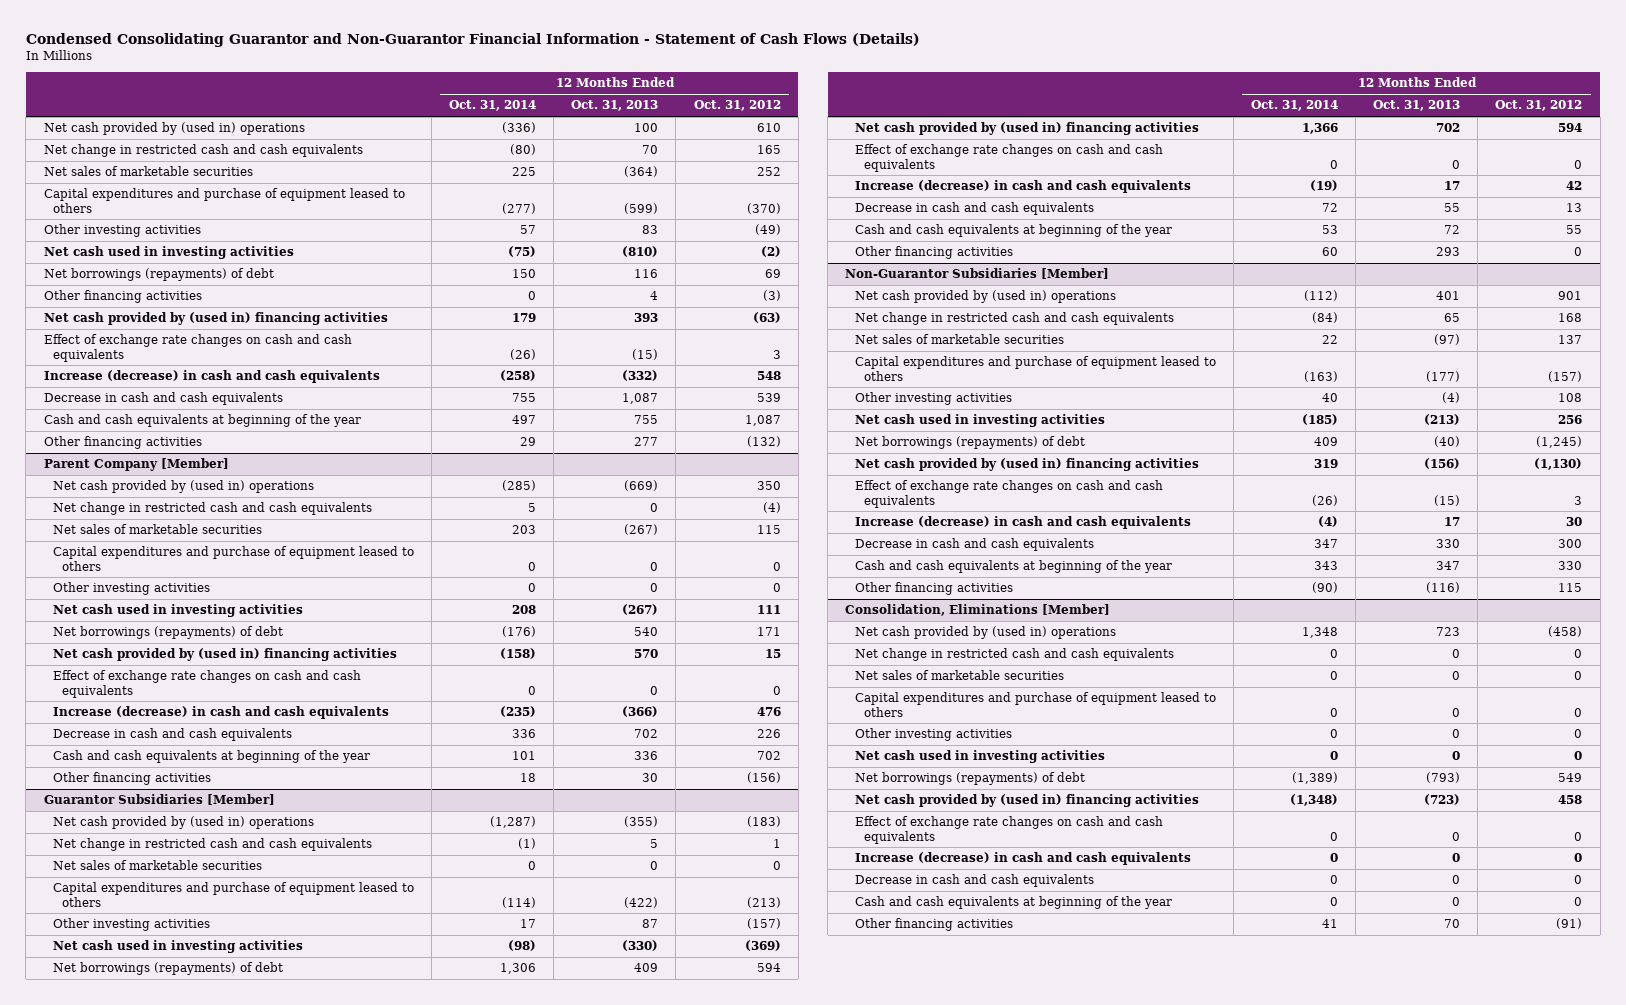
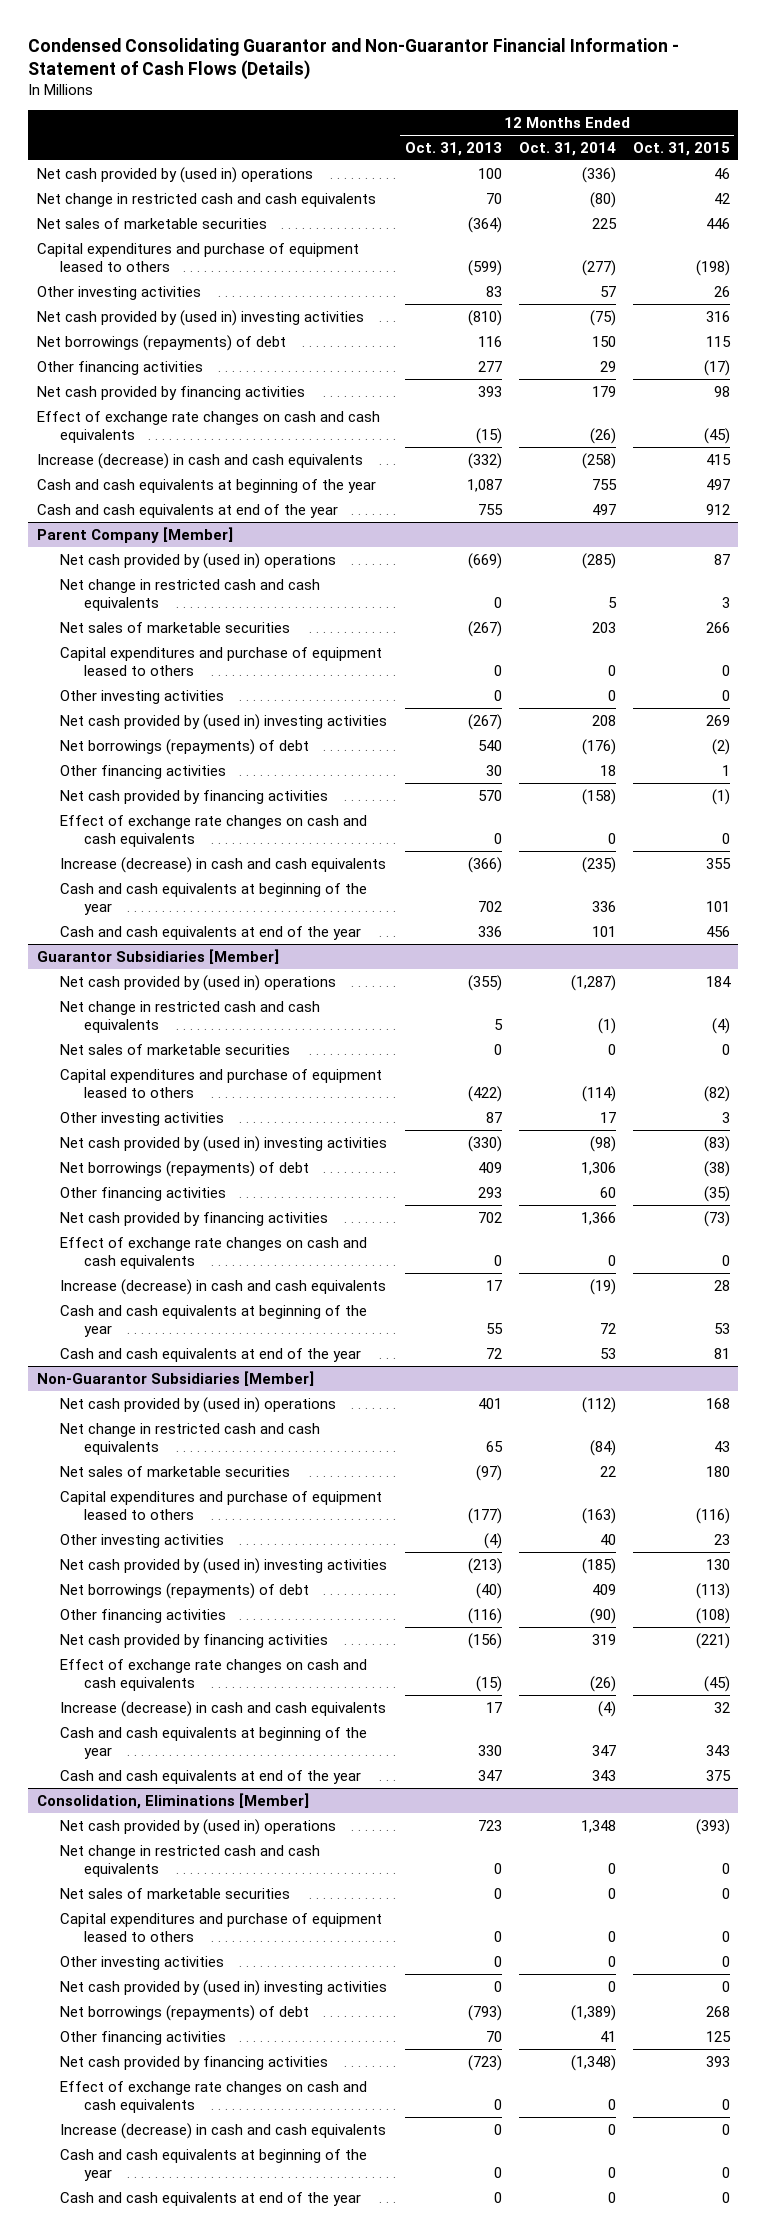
[693,100,781,112] Oct. 31, 2012 -> none
none -> [632,141,730,156] Oct. 31, 2015
[43,246,294,260] Net cash used in investing activities -> [36,309,364,326] Net cash provided by (used in) investing activities
[43,290,202,304] Other financing activities -> none
[43,436,202,450] Other financing activities -> [36,360,203,375] Other financing activities
[43,312,388,326] Net cash provided by (used in) financing activities -> [36,385,305,400] Net cash provided by financing activities
[43,392,283,406] Decrease in cash and cash equivalents -> [36,478,376,493] Cash and cash equivalents at beginning of the year
[43,414,361,428] Cash and cash equivalents at beginning of the year -> [36,503,338,518] Cash and cash equivalents at end of the year
[52,604,303,618] Net cash used in investing activities -> [60,713,388,730] Net cash provided by (used in) investing activities
[52,772,211,786] Other financing activities -> [60,764,227,779] Other financing activities
[52,648,397,662] Net cash provided by (used in) financing activities -> [60,789,329,804] Net cash provided by financing activities
[52,728,292,742] Decrease in cash and cash equivalents -> [60,882,368,915] Cash and cash equivalents at beginning of the year
[52,750,370,764] Cash and cash equivalents at beginning of the year -> [60,925,362,940] Cash and cash equivalents at end of the year
[52,940,303,954] Net cash used in investing activities -> [60,1135,388,1152] Net cash provided by (used in) investing activities
[854,246,1013,260] Other financing activities -> [60,1186,227,1201] Other financing activities
[854,122,1199,136] Net cash provided by (used in) financing activities -> [60,1211,329,1226] Net cash provided by financing activities
[854,202,1094,216] Decrease in cash and cash equivalents -> [60,1304,368,1337] Cash and cash equivalents at beginning of the year
[854,224,1172,238] Cash and cash equivalents at beginning of the year -> [60,1347,362,1362] Cash and cash equivalents at end of the year
[854,414,1105,428] Net cash used in investing activities -> [60,1557,388,1574] Net cash provided by (used in) investing activities
[854,582,1013,596] Other financing activities -> [60,1608,227,1623] Other financing activities
[854,458,1199,472] Net cash provided by (used in) financing activities -> [60,1633,329,1648] Net cash provided by financing activities
[854,538,1094,552] Decrease in cash and cash equivalents -> [60,1726,368,1759] Cash and cash equivalents at beginning of the year
[854,560,1172,574] Cash and cash equivalents at beginning of the year -> [60,1769,362,1784] Cash and cash equivalents at end of the year
[854,750,1105,764] Net cash used in investing activities -> [60,1979,388,1996] Net cash provided by (used in) investing activities
[854,918,1013,932] Other financing activities -> [60,2030,227,2045] Other financing activities
[854,794,1199,808] Net cash provided by (used in) financing activities -> [60,2055,329,2070] Net cash provided by financing activities
[854,874,1094,888] Decrease in cash and cash equivalents -> none
none -> [60,2191,362,2206] Cash and cash equivalents at end of the year

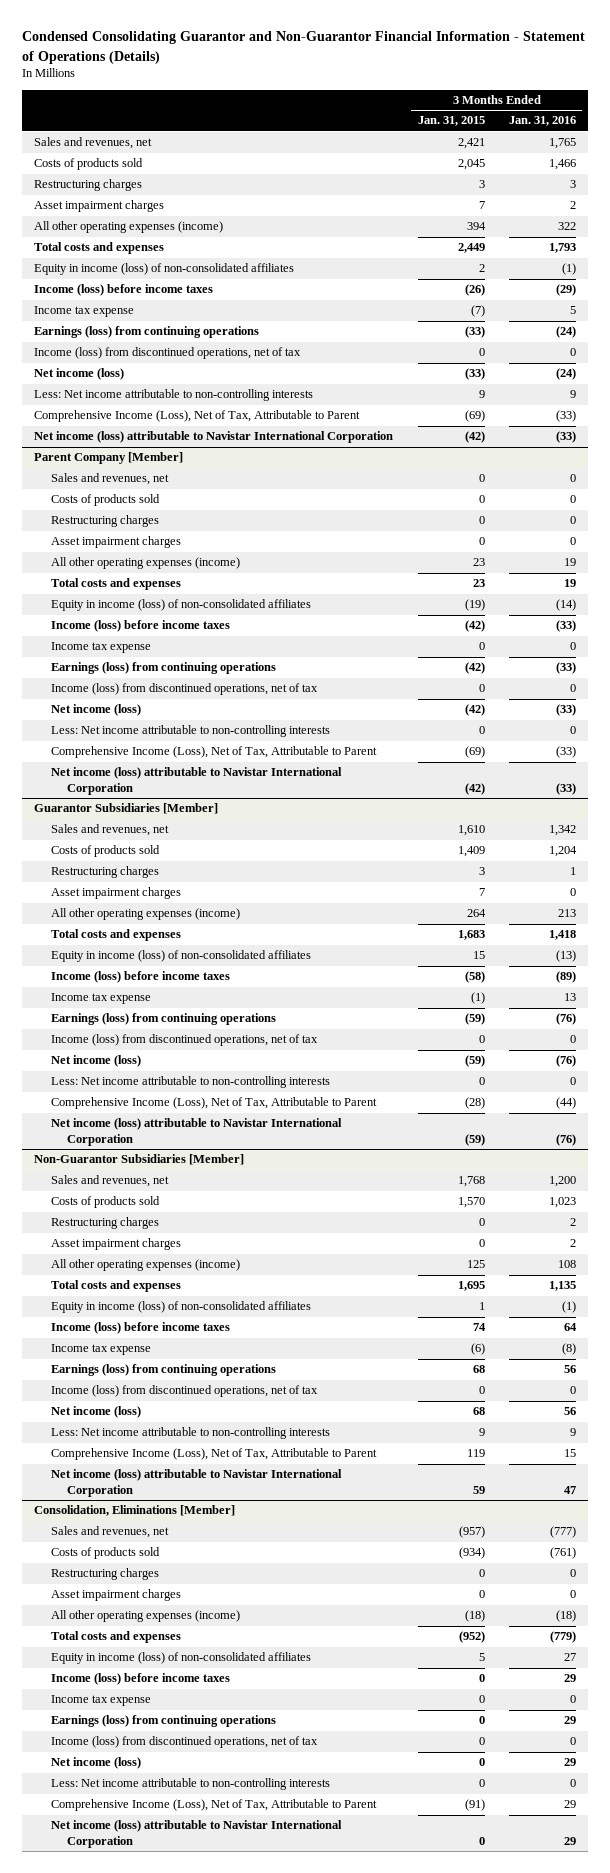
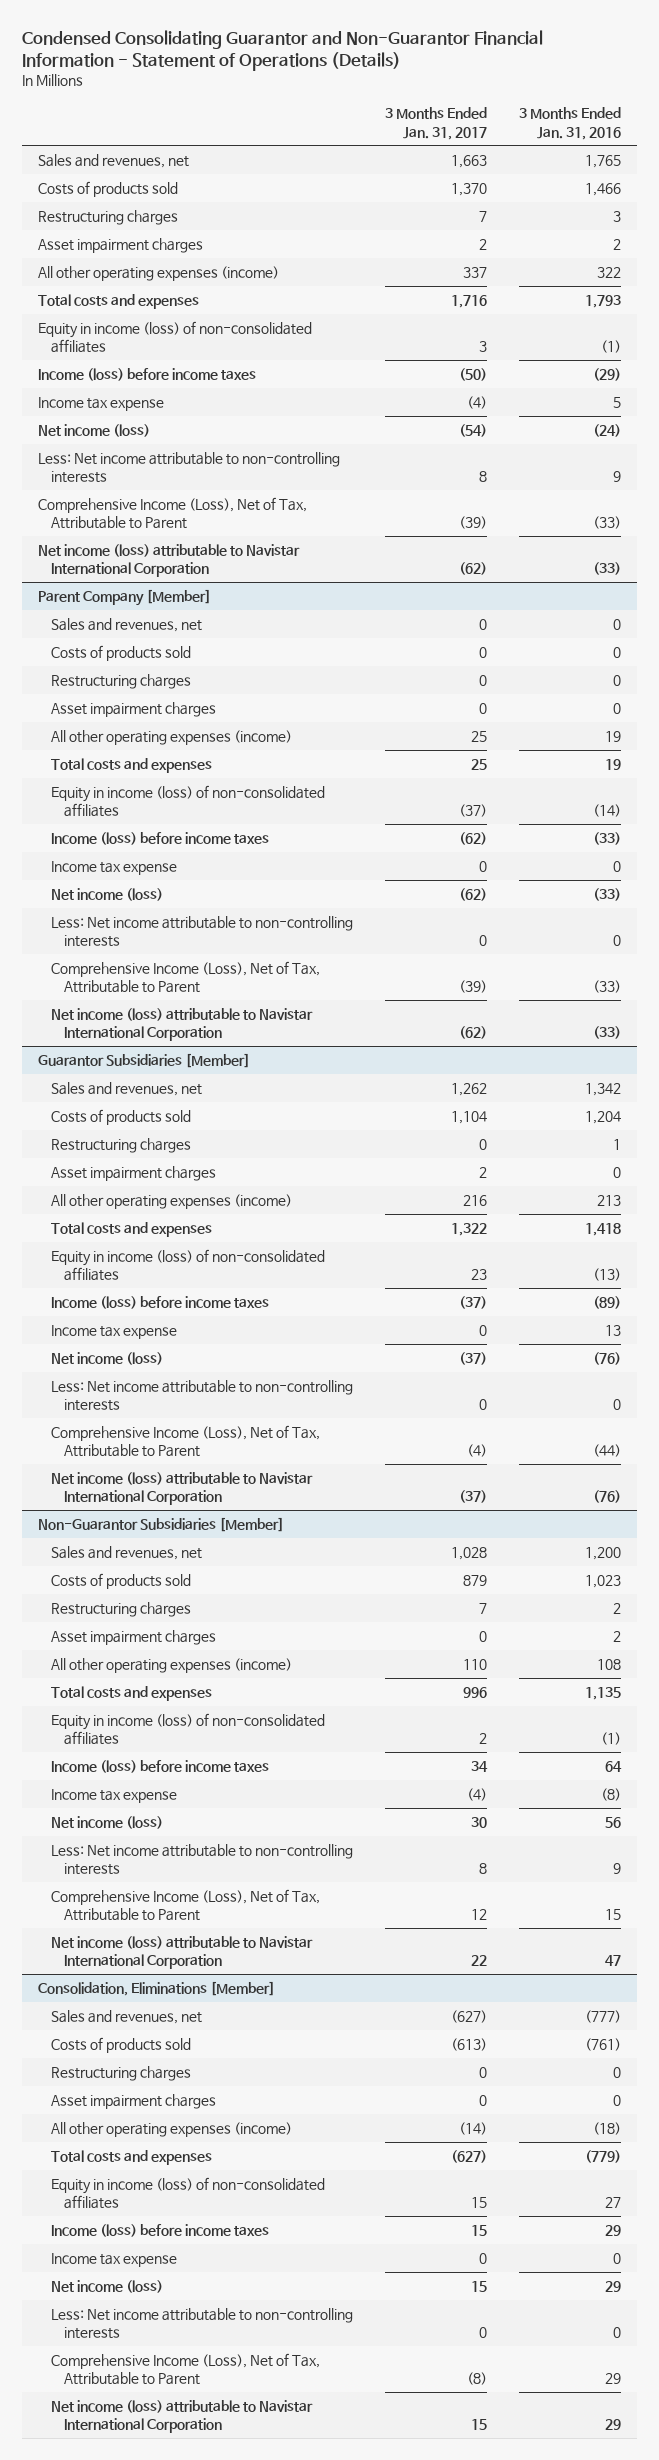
[417,116,485,127] Jan. 31, 2015 -> none
none -> [385,107,488,140] 3 Months Ended Jan. 31, 2017
[34,326,260,339] Earnings (loss) from continuing operations -> none
[34,347,302,360] Income (loss) from discontinued operations, net of tax -> none
[50,662,276,675] Earnings (loss) from continuing operations -> none
[50,683,318,696] Income (loss) from discontinued operations, net of tax -> none
[50,1013,276,1026] Earnings (loss) from continuing operations -> none
[50,1034,318,1047] Income (loss) from discontinued operations, net of tax -> none
[50,1364,276,1377] Earnings (loss) from continuing operations -> none
[50,1385,318,1398] Income (loss) from discontinued operations, net of tax -> none
[50,1715,276,1728] Earnings (loss) from continuing operations -> none
[50,1736,318,1749] Income (loss) from discontinued operations, net of tax -> none

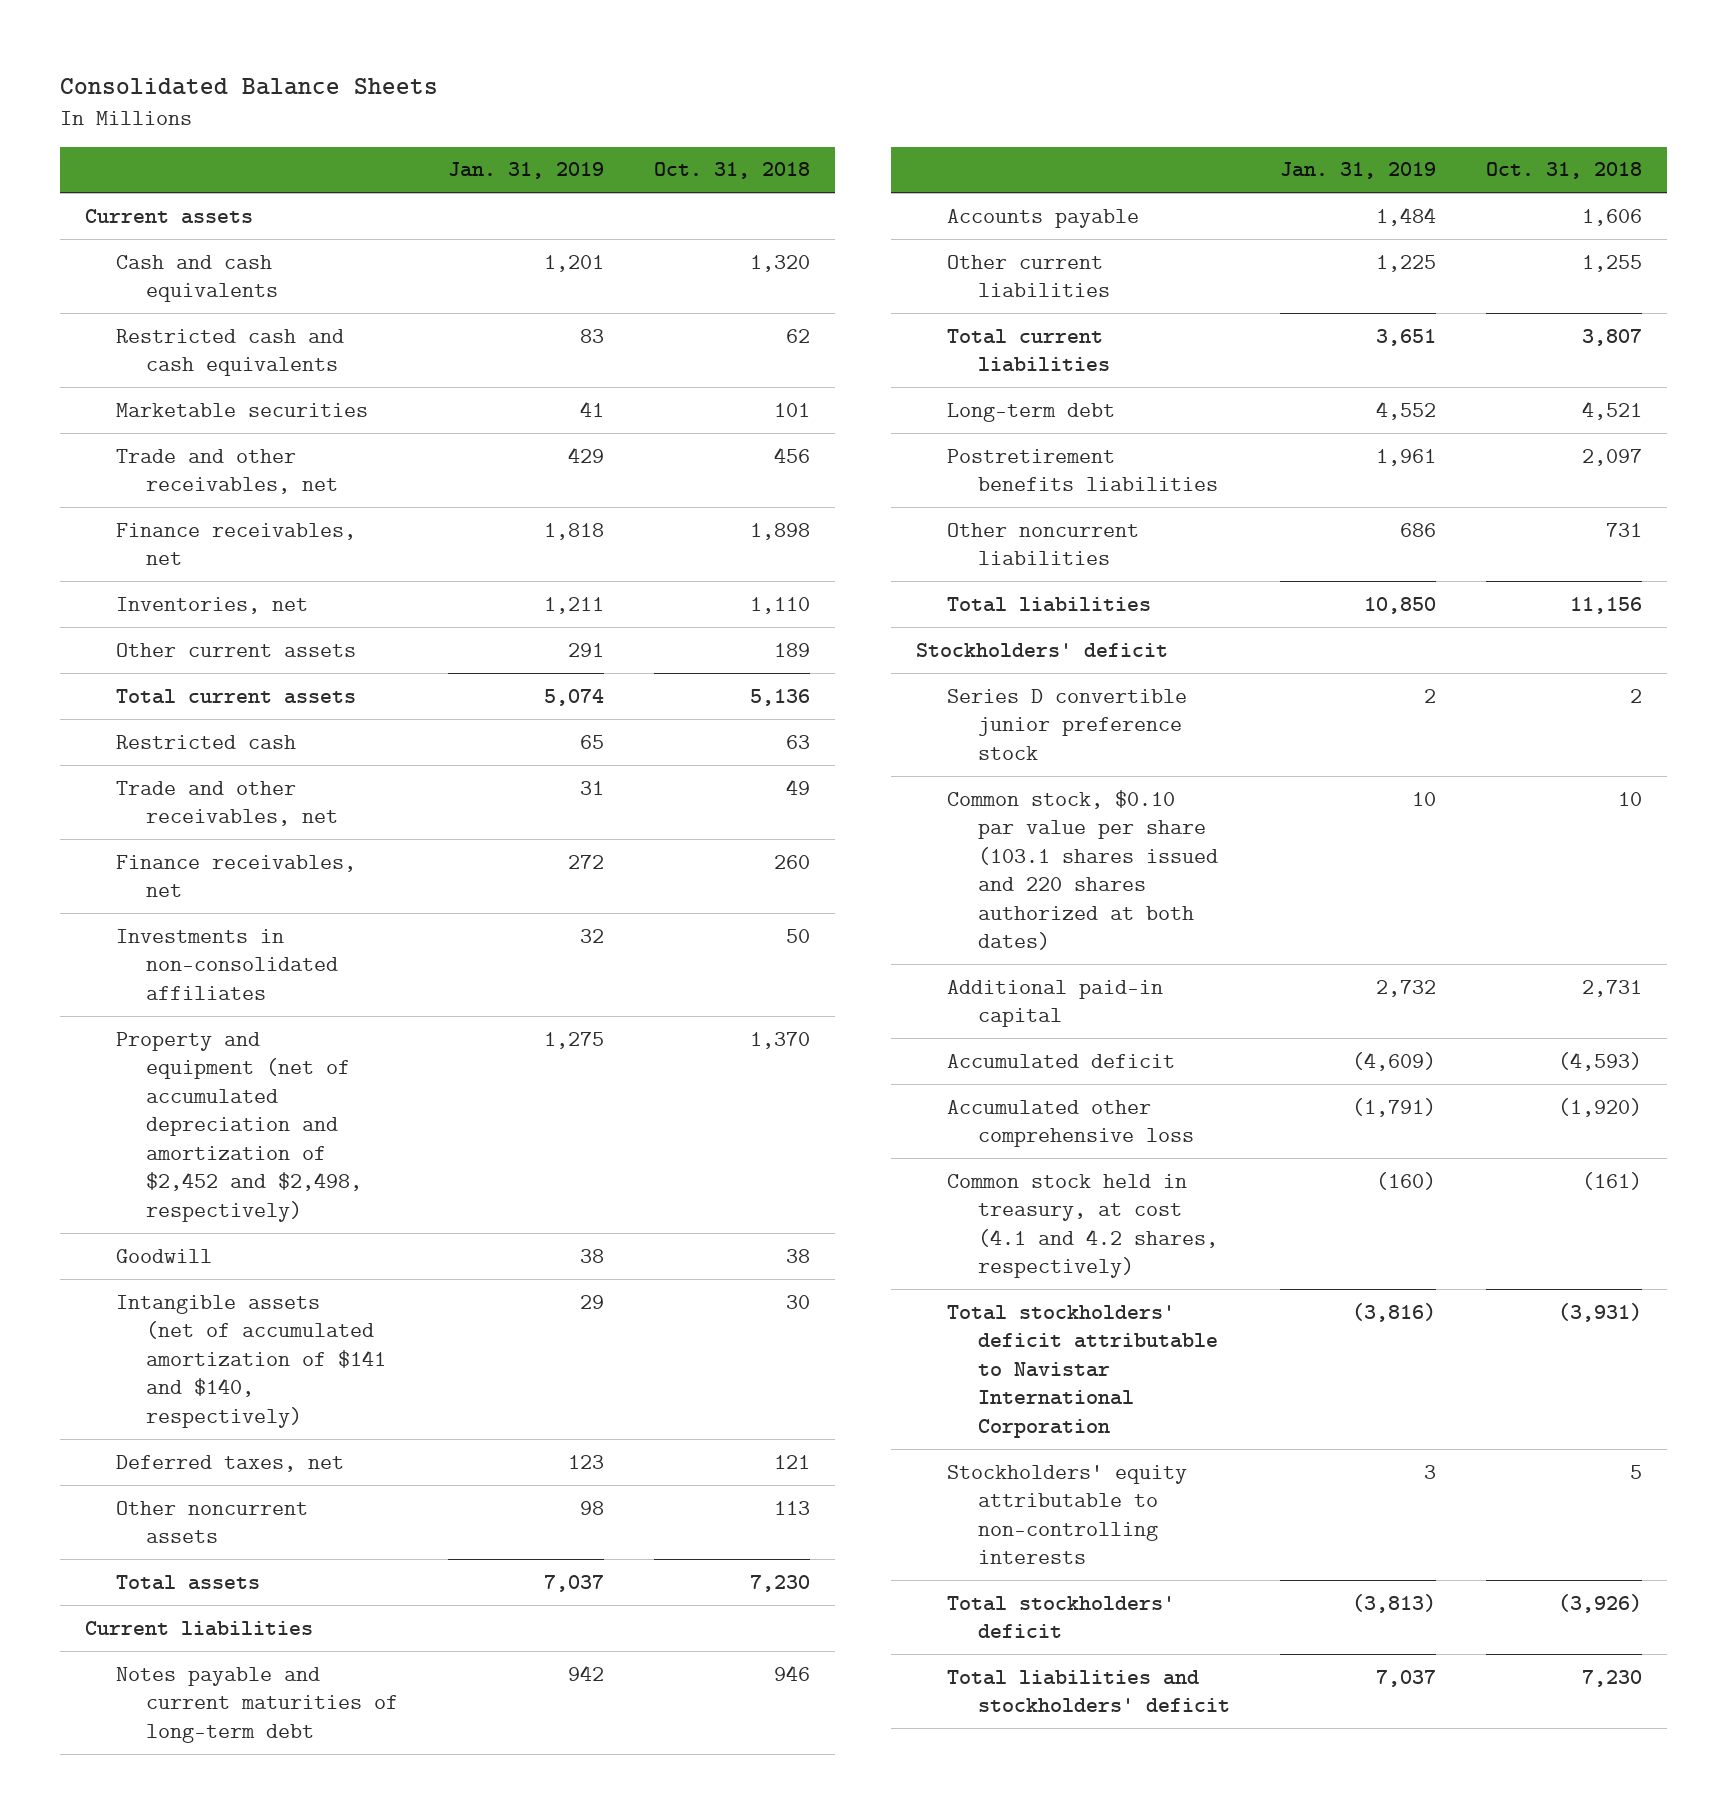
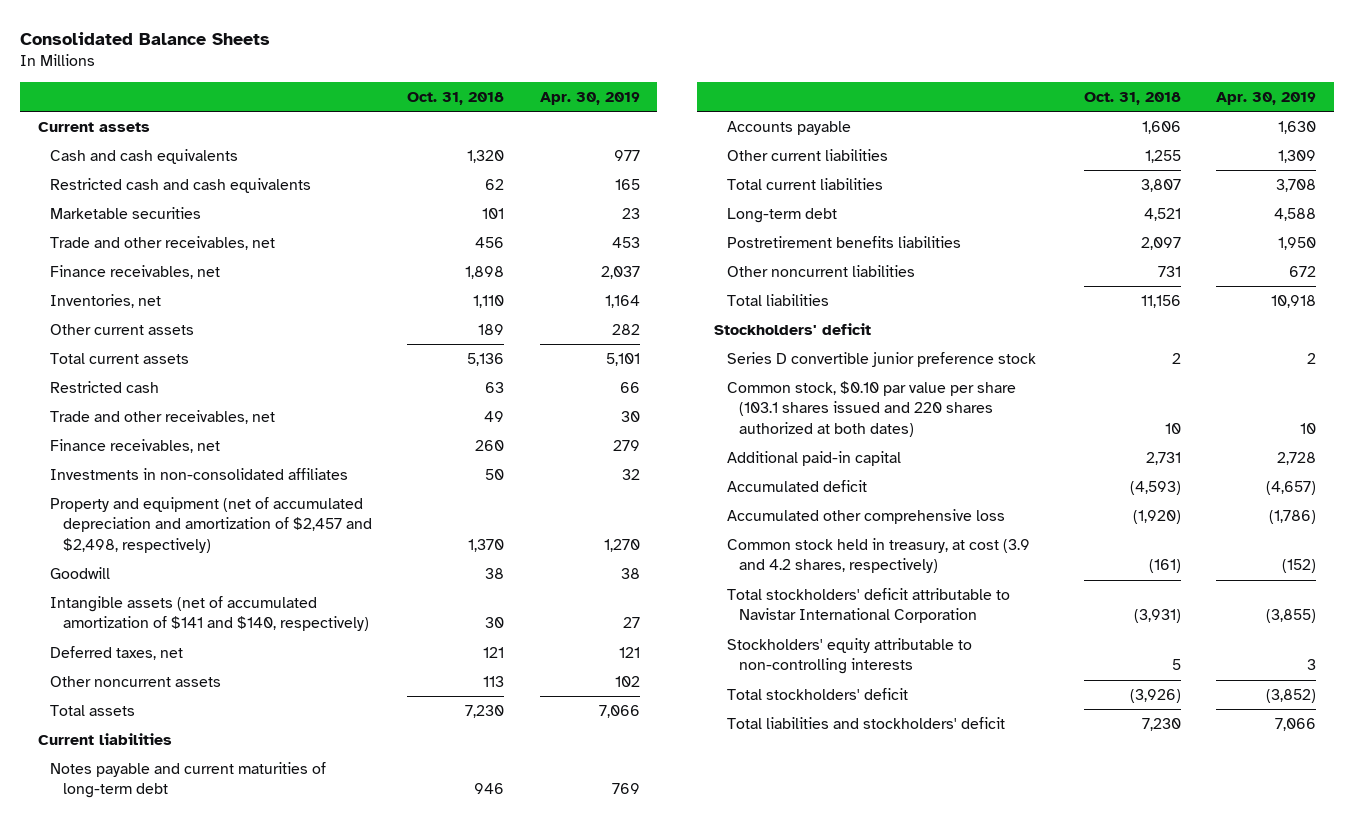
[448,162,605,180] Jan. 31, 2019 -> none
none -> [539,91,640,105] Apr. 30, 2019
[115,1031,363,1222] Property and equipment (net of accumulated depreciation and amortization of $2,452 and $2,498, respectively) -> [50,497,372,553] Property and equipment (net of accumulated depreciation and amortization of $2,457 and $2,498, respectively)
[947,1173,1218,1279] Common stock held in treasury, at cost (4.1 and 4.2 shares, respectively) -> [726,538,1030,574] Common stock held in treasury, at cost (3.9 and 4.2 shares, respectively)

